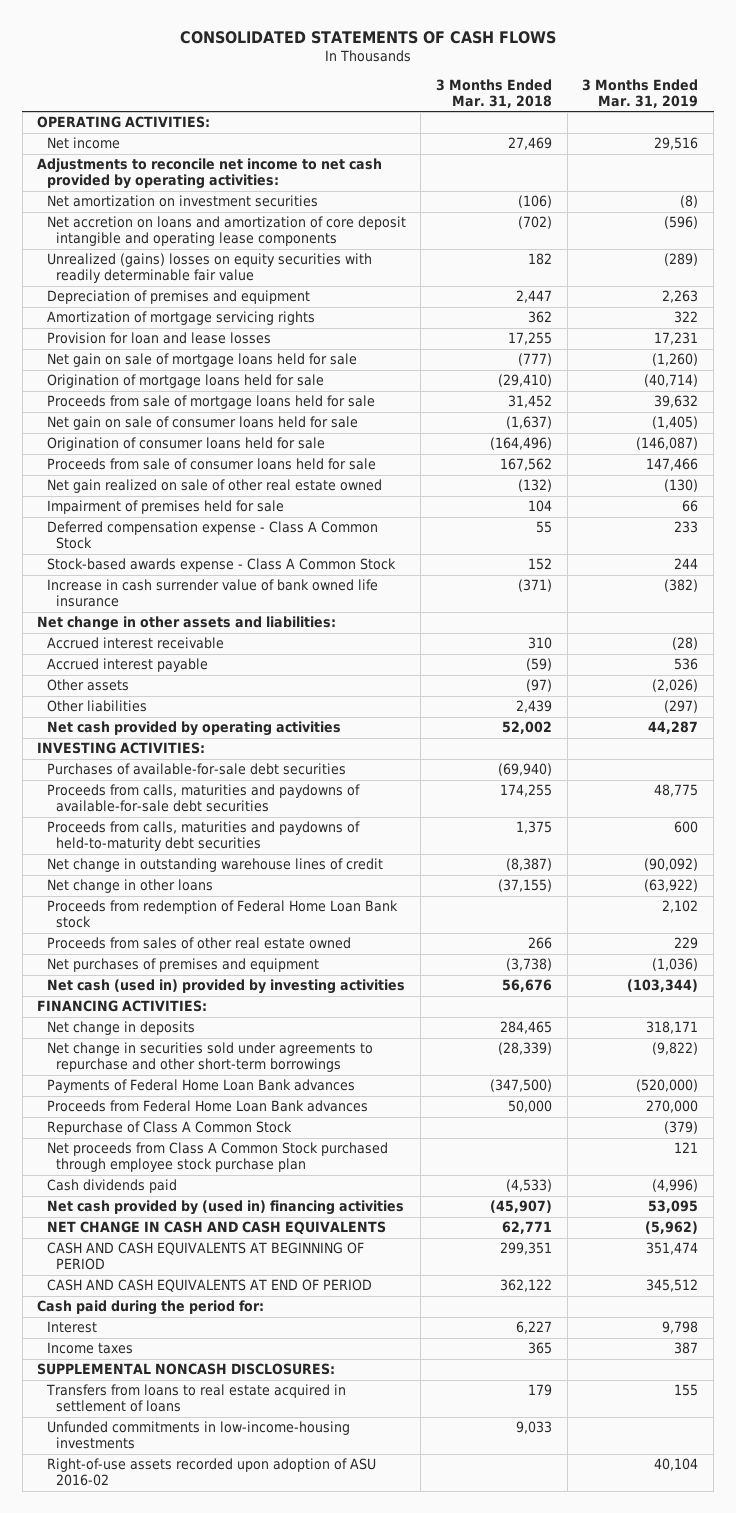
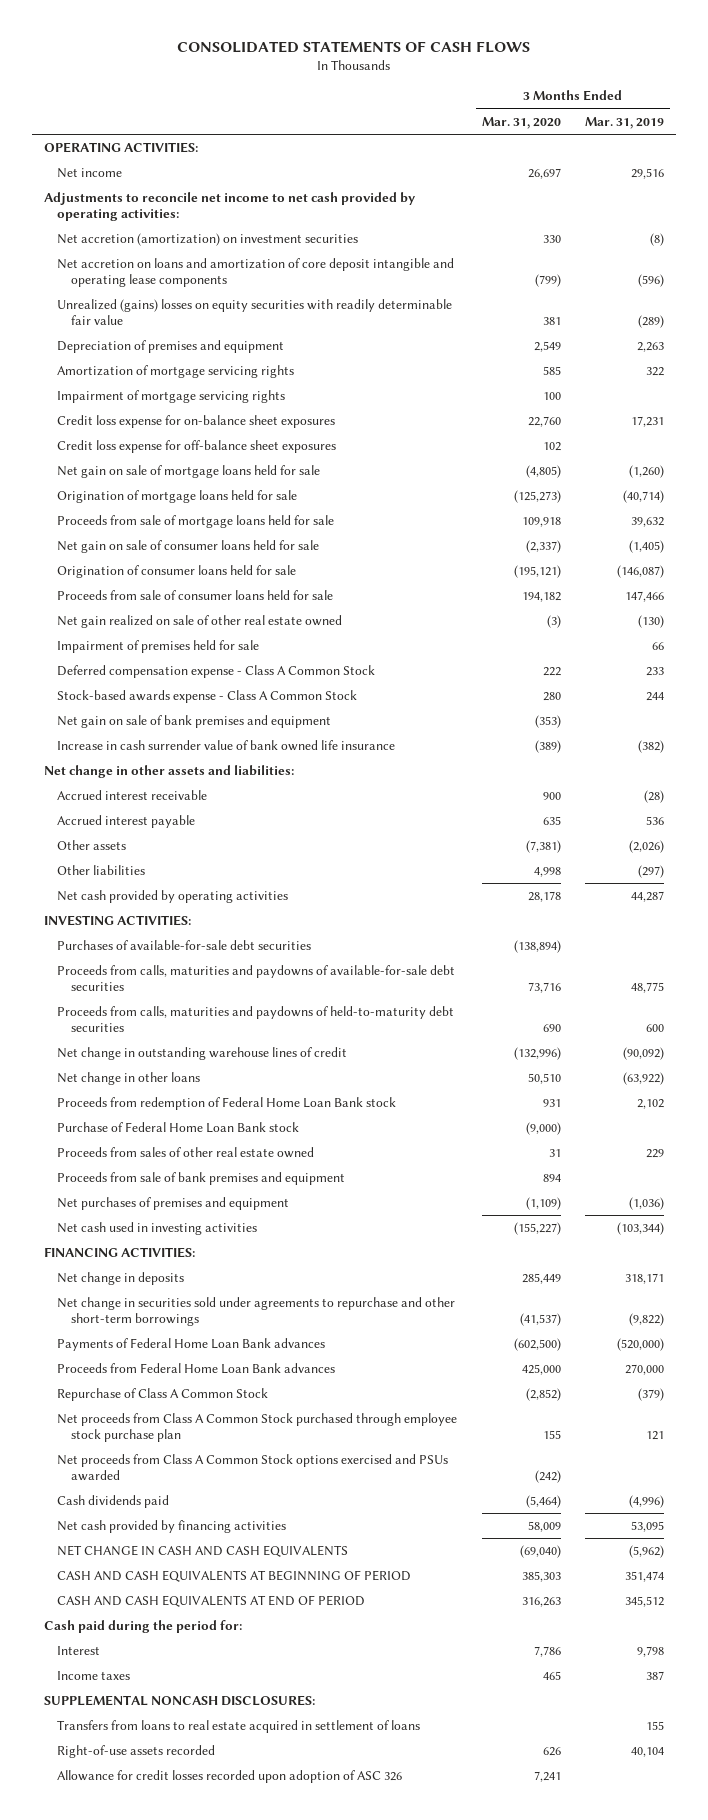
[436,78,553,108] 3 Months Ended Mar. 31, 2018 -> none
none -> [481,116,561,129] Mar. 31, 2020
[46,195,318,208] Net amortization on investment securities -> [57,232,359,246] Net accretion (amortization) on investment securities
none -> [57,389,286,403] Impairment of mortgage servicing rights
[46,332,271,345] Provision for loan and lease losses -> [57,414,336,428] Credit loss expense for on-balance sheet exposures
none -> [57,439,337,453] Credit loss expense for off-balance sheet exposures
none -> [57,714,332,728] Net gain on sale of bank premises and equipment
none -> [57,1121,300,1133] Purchase of Federal Home Loan Bank stock
none -> [57,1171,346,1185] Proceeds from sale of bank premises and equipment
[46,979,405,995] Net cash (used in) provided by investing activities -> [57,1221,258,1235] Net cash used in investing activities
none -> [57,1453,449,1481] Net proceeds from Class A Common Stock options exercised and PSUs awarded
[46,1200,404,1216] Net cash provided by (used in) financing activities -> [57,1519,287,1533] Net cash provided by financing activities
[46,1421,350,1450] Unfunded commitments in low-income-housing investments -> none
[46,1458,376,1487] Right-of-use assets recorded upon adoption of ASU 2016-02 -> [57,1744,216,1758] Right-of-use assets recorded
none -> [57,1769,403,1783] Allowance for credit losses recorded upon adoption of ASC 326

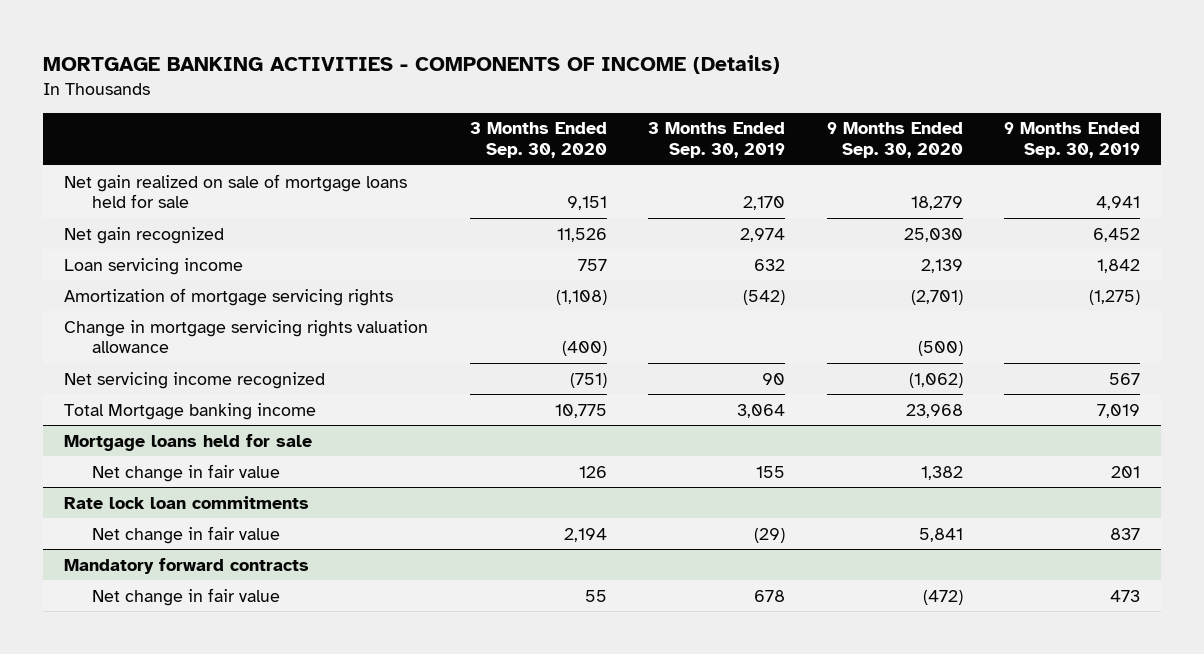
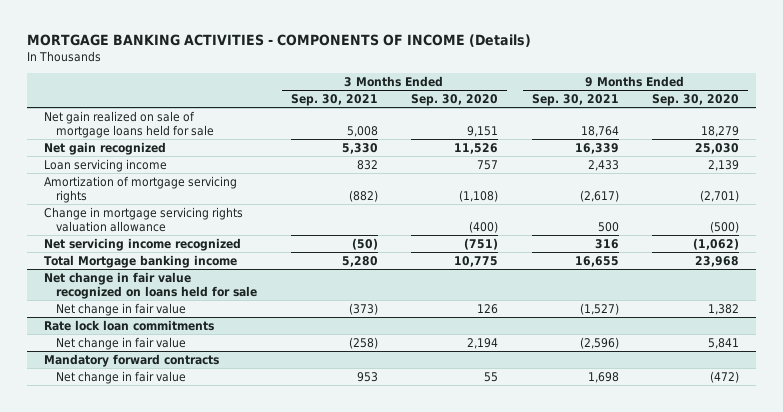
[648,122,786,158] 3 Months Ended Sep. 30, 2019 -> none
[1004,122,1141,158] 9 Months Ended Sep. 30, 2019 -> none
none -> [290,94,378,107] Sep. 30, 2021
none -> [531,94,619,107] Sep. 30, 2021
[64,433,313,451] Mortgage loans held for sale -> [43,272,257,299] Net change in fair value recognized on loans held for sale

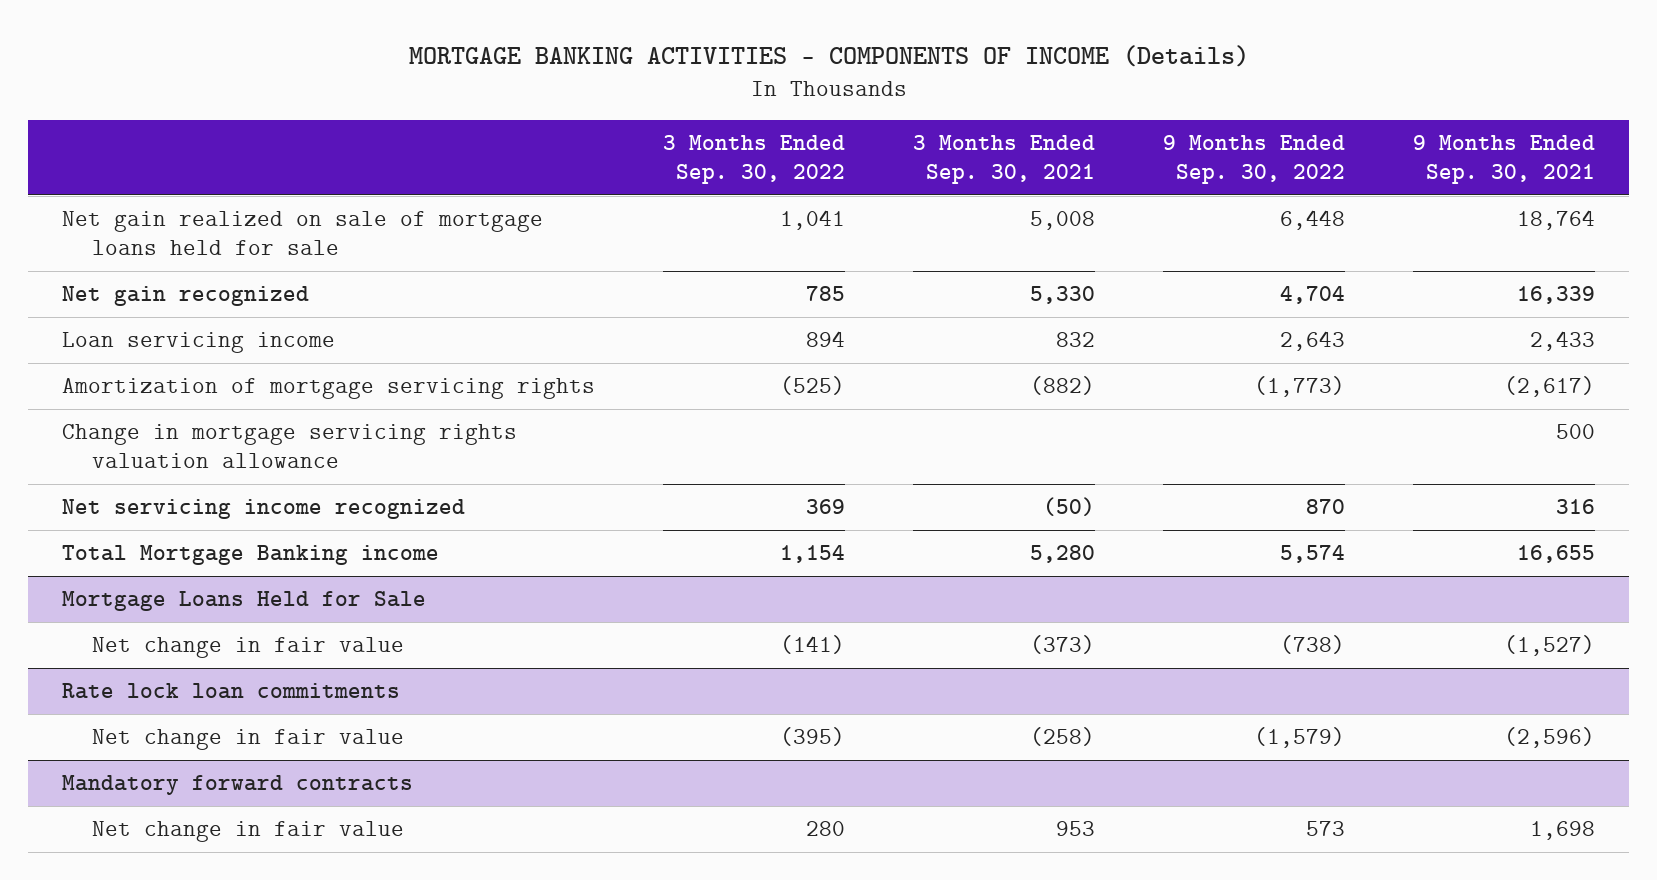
[411,94,499,107] Sep. 30, 2020 -> none
[652,94,740,107] Sep. 30, 2020 -> none
none -> [662,134,845,185] 3 Months Ended Sep. 30, 2022
none -> [1163,134,1346,185] 9 Months Ended Sep. 30, 2022
[43,255,237,269] Total Mortgage banking income -> [61,545,439,566] Total Mortgage Banking income
[43,272,257,299] Net change in fair value recognized on loans held for sale -> [61,591,426,612] Mortgage Loans Held for Sale

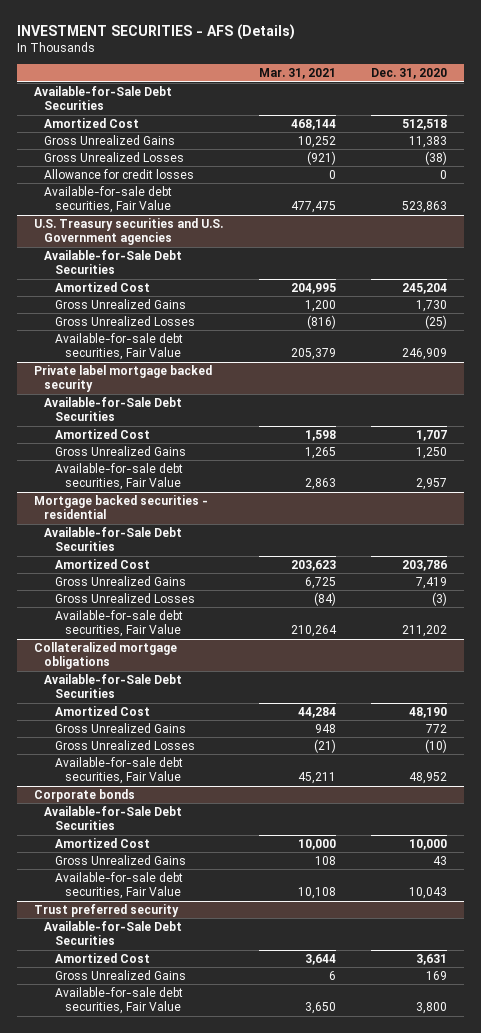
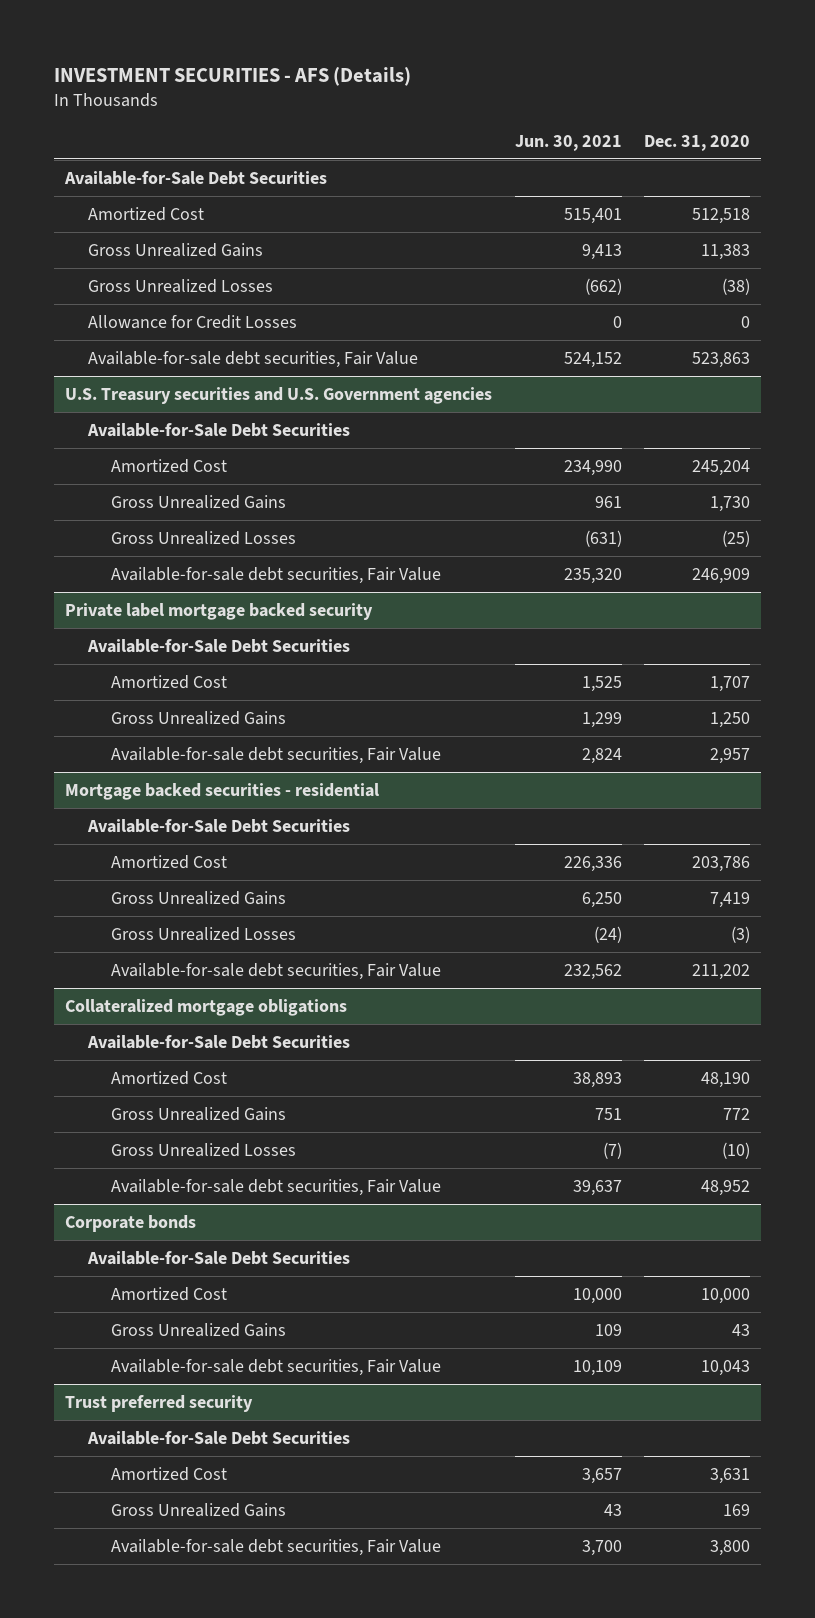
[258,68,336,80] Mar. 31, 2021 -> none
none -> [514,134,622,151] Jun. 30, 2021
[44,168,195,179] Allowance for credit losses -> [88,314,298,329] Allowance for Credit Losses

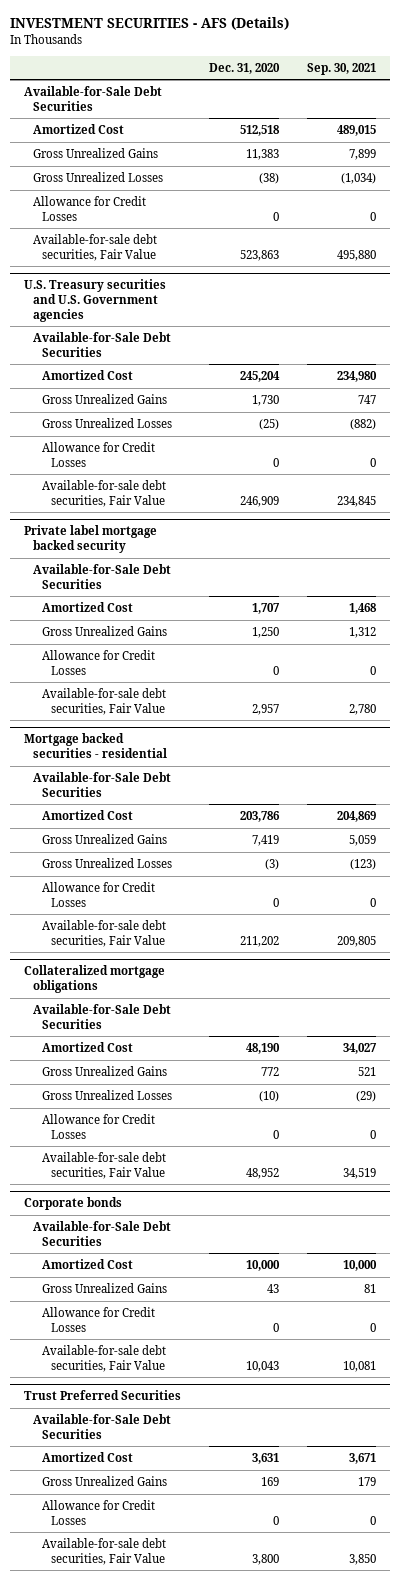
[514,134,622,151] Jun. 30, 2021 -> none
none -> [306,62,376,75] Sep. 30, 2021
none -> [42,442,156,467] Allowance for Credit Losses
none -> [42,650,156,675] Allowance for Credit Losses
none -> [42,882,156,907] Allowance for Credit Losses
none -> [42,1114,156,1139] Allowance for Credit Losses
none -> [42,1307,156,1332] Allowance for Credit Losses
[65,1394,254,1412] Trust preferred security -> [23,1390,181,1401] Trust Preferred Securities
none -> [42,1500,156,1525] Allowance for Credit Losses

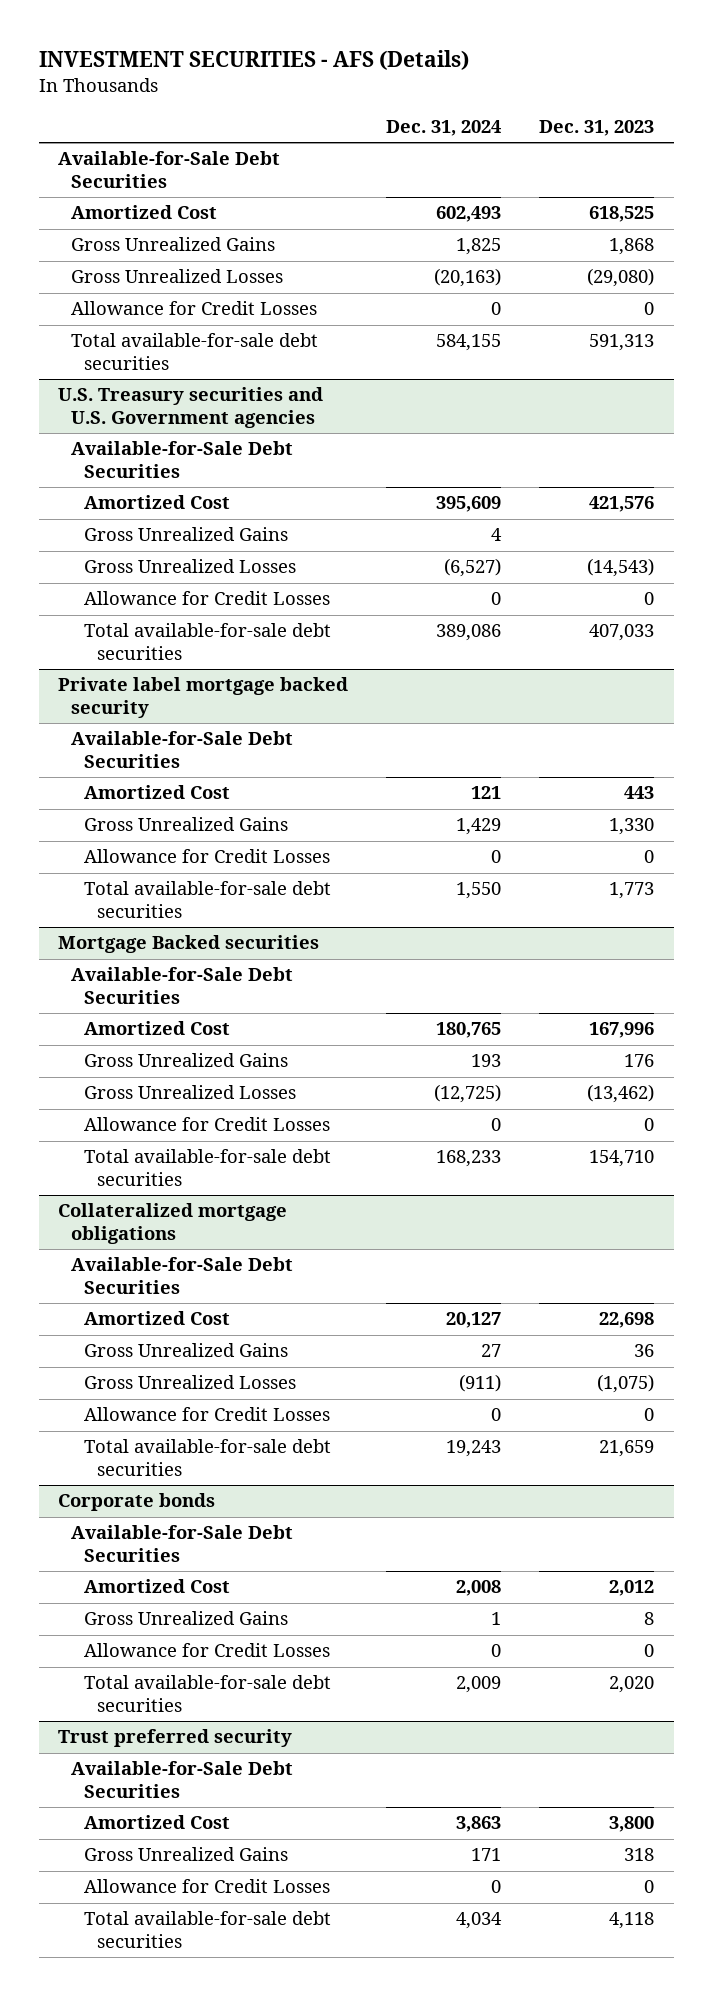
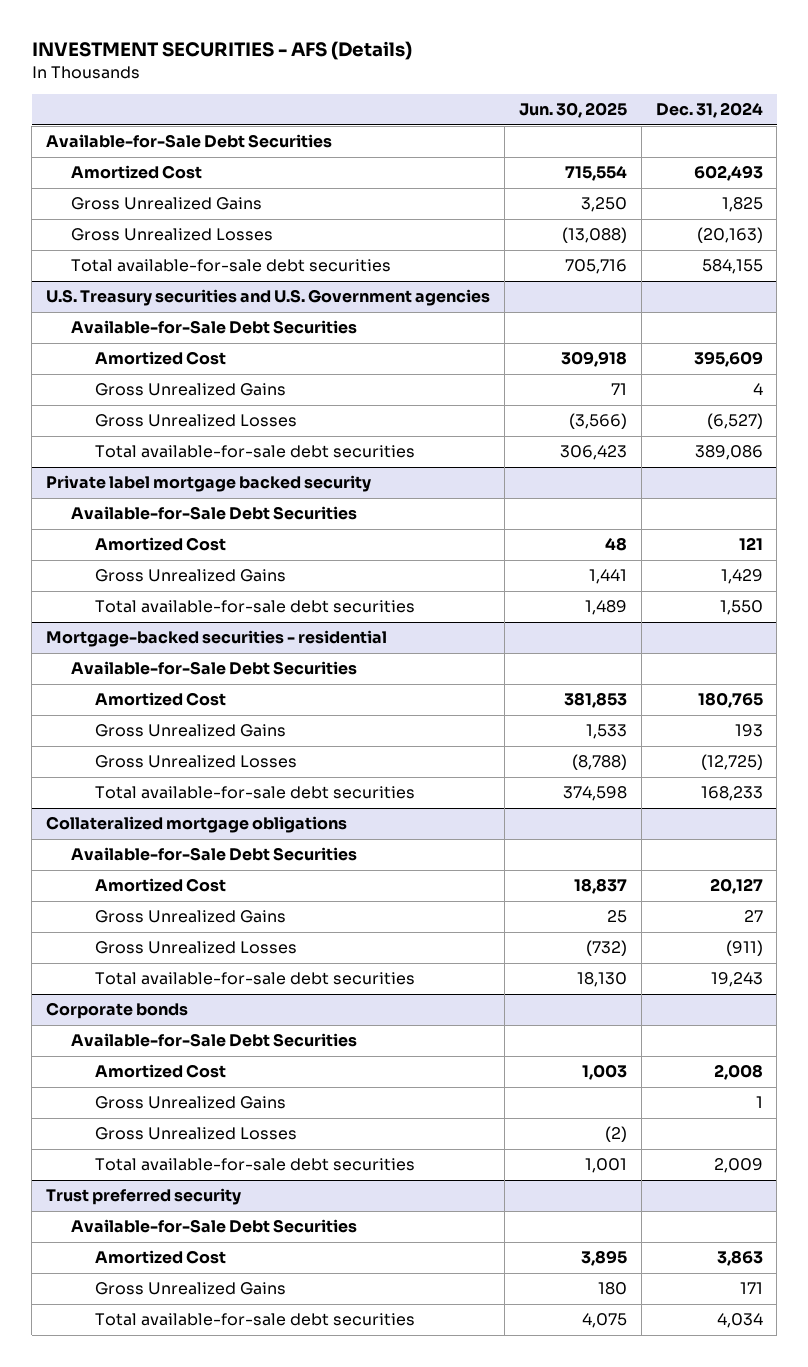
[539,119,655,136] Dec. 31, 2023 -> none
none -> [518,102,627,119] Jun. 30, 2025
[70,301,317,316] Allowance for Credit Losses -> none
[83,591,330,606] Allowance for Credit Losses -> none
[83,849,330,864] Allowance for Credit Losses -> none
[58,935,320,954] Mortgage Backed securities -> [45,630,387,648] Mortgage-backed securities - residential
[83,1117,330,1132] Allowance for Credit Losses -> none
[83,1407,330,1422] Allowance for Credit Losses -> none
[83,1643,330,1658] Allowance for Credit Losses -> none
none -> [95,1127,298,1141] Gross Unrealized Losses
[83,1879,330,1894] Allowance for Credit Losses -> none

